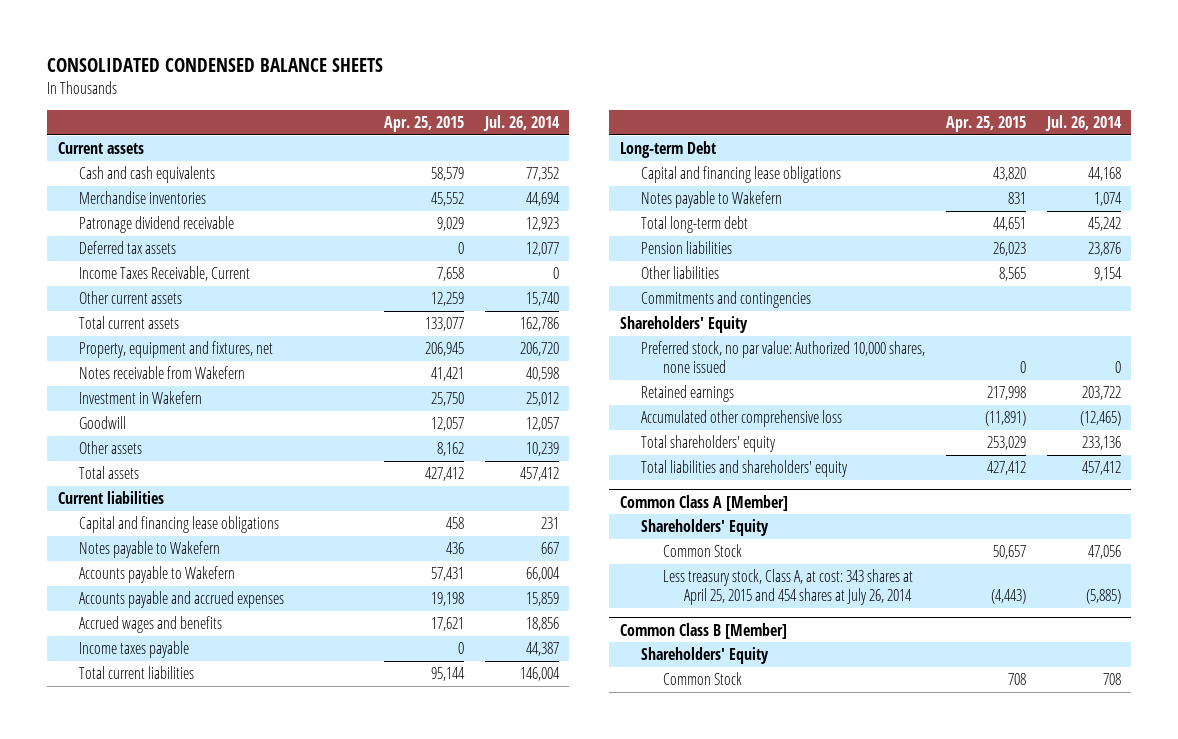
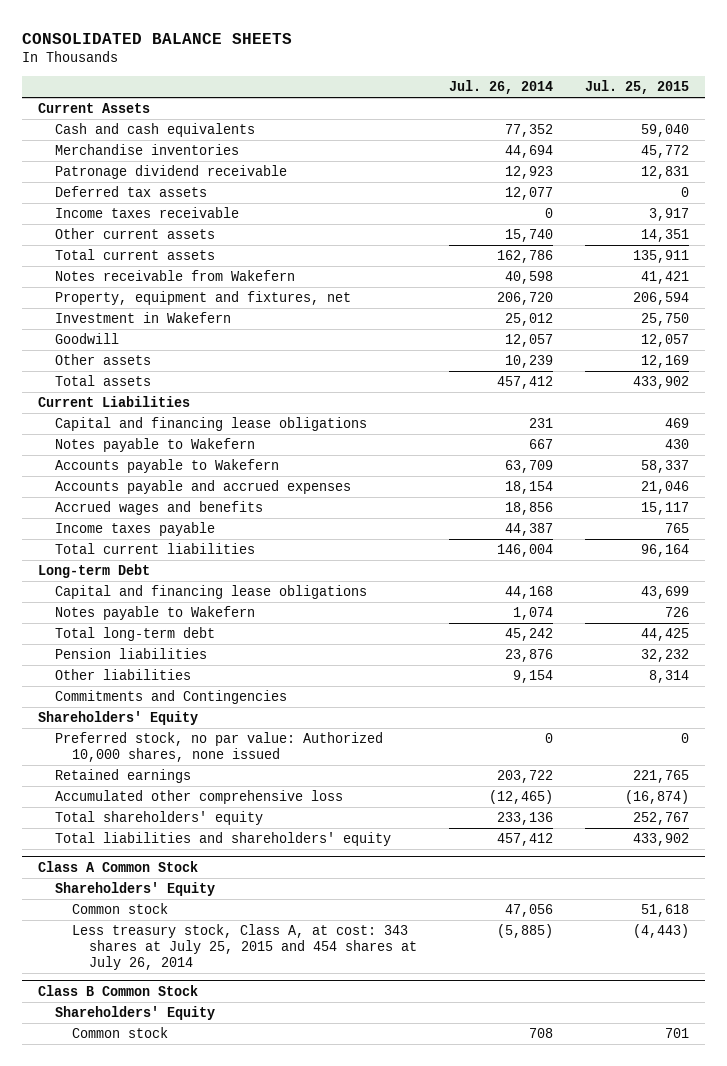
[47,58,384,73] CONSOLIDATED CONDENSED BALANCE SHEETS -> [22,32,293,44] CONSOLIDATED BALANCE SHEETS
[383,116,464,133] Apr. 25, 2015 -> none
none -> [585,80,690,95] Jul. 25, 2015
[57,142,144,155] Current assets -> [38,103,151,114] Current Assets
[79,266,251,282] Income Taxes Receivable, Current -> [55,207,240,219] Income taxes receivable
[79,341,274,359] Property, equipment and fixtures, net -> [55,291,352,306] Property, equipment and fixtures, net
[57,491,164,505] Current liabilities -> [38,396,191,408] Current Liabilities
[525,567,560,582] 66,004 -> [504,460,553,474] 63,709
[525,592,559,607] 15,859 -> [504,481,553,495] 18,154
[641,291,812,309] Commitments and contingencies -> [55,690,288,705] Commitments and Contingencies
[619,494,788,511] Common Class A [Member] -> [38,861,199,873] Class A Common Stock
[662,544,742,558] Common Stock -> [71,903,168,915] Common stock
[662,569,913,606] Less treasury stock, Class A, at cost: 343 shares at April 25, 2015 and 454 shares at July 26, 2014 -> [71,924,417,970] Less treasury stock, Class A, at cost: 343 shares at July 25, 2015 and 454 shares at July 26, 2014
[619,622,787,639] Common Class B [Member] -> [38,985,199,997] Class B Common Stock
[662,672,742,686] Common Stock -> [71,1027,168,1039] Common stock

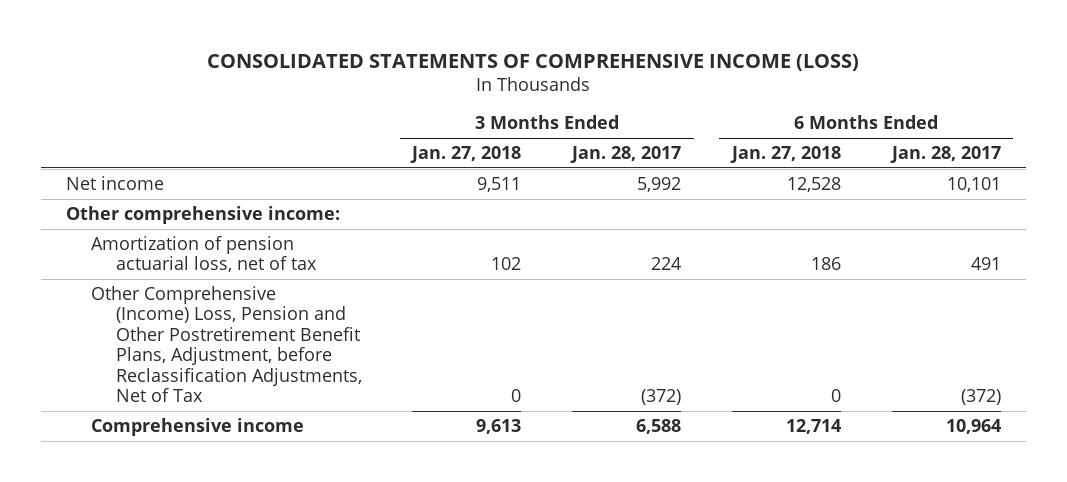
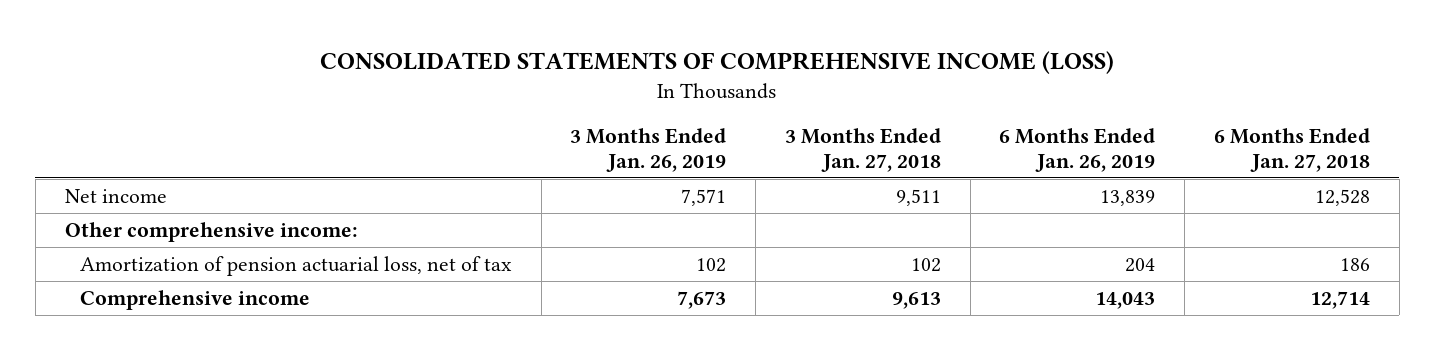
[570,146,682,164] Jan. 28, 2017 -> none
[889,146,1001,164] Jan. 28, 2017 -> none
none -> [570,127,727,172] 3 Months Ended Jan. 26, 2019
none -> [999,127,1156,172] 6 Months Ended Jan. 26, 2019
[90,286,362,403] Other Comprehensive (Income) Loss, Pension and Other Postretirement Benefit Plans, Adjustment, before Reclassification Adjustments, Net of Tax -> none

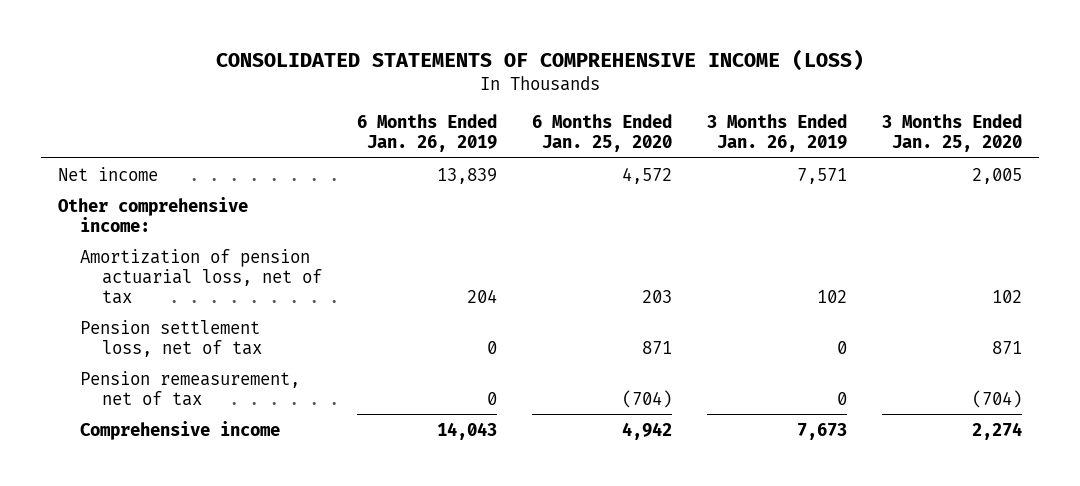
[784,127,941,172] 3 Months Ended Jan. 27, 2018 -> none
[1213,127,1370,172] 6 Months Ended Jan. 27, 2018 -> none
none -> [531,114,672,153] 6 Months Ended Jan. 25, 2020
none -> [881,114,1022,153] 3 Months Ended Jan. 25, 2020
none -> [79,319,262,357] Pension settlement loss, net of tax
none -> [79,370,300,406] Pension remeasurement, net of tax

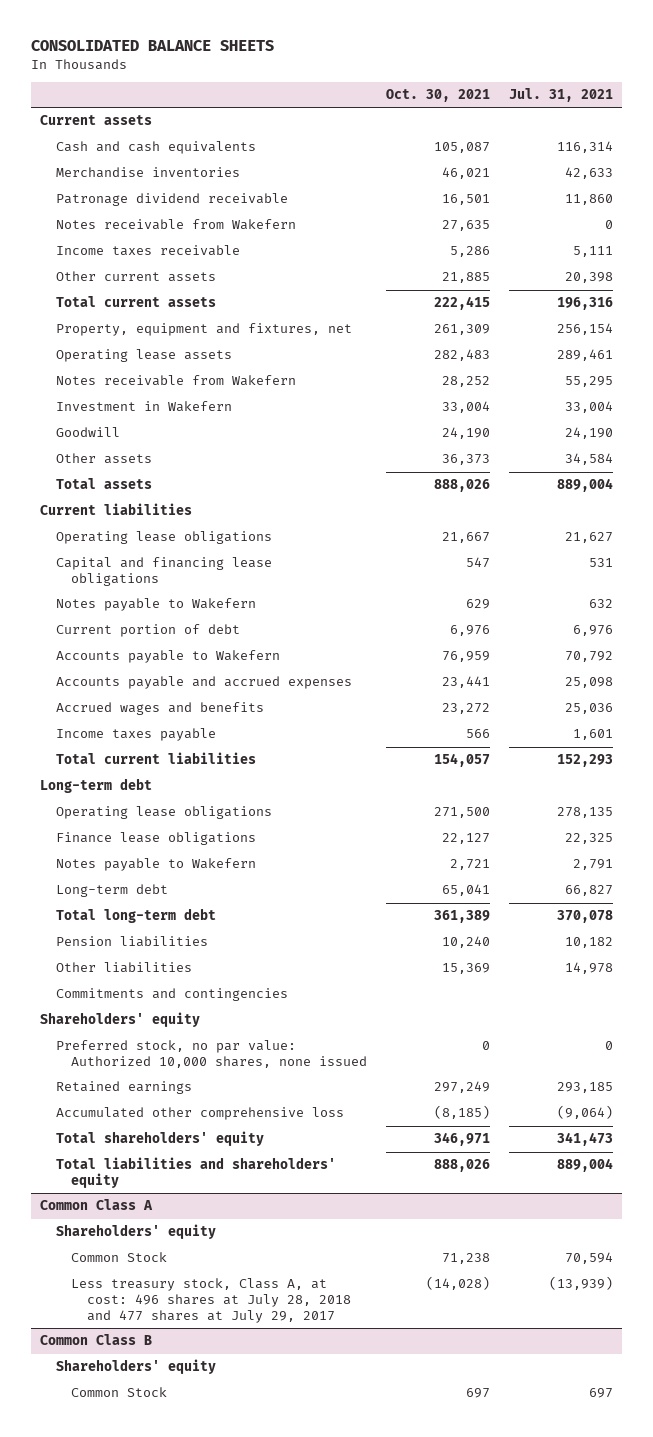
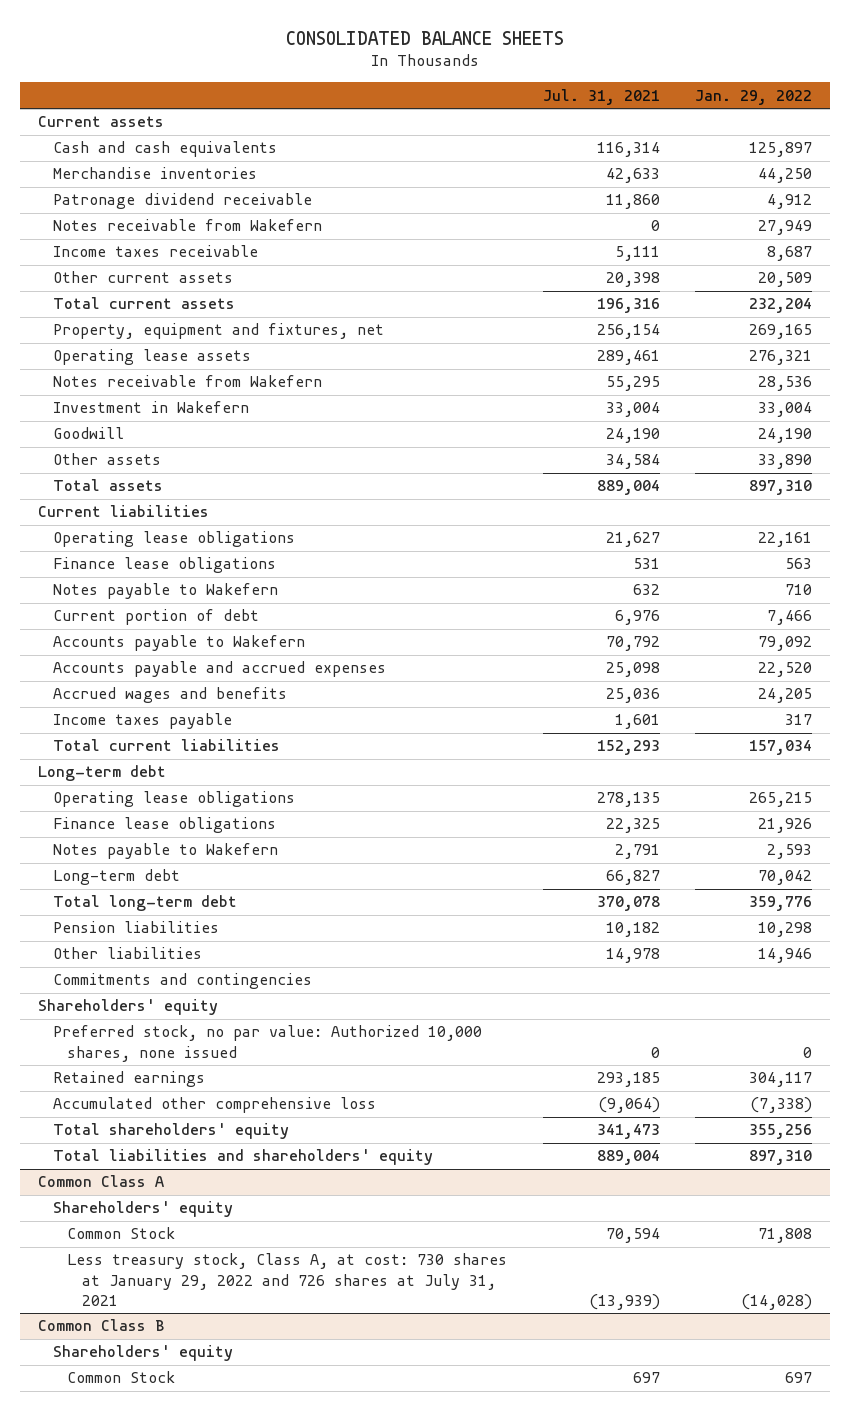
[385,89,490,103] Oct. 30, 2021 -> none
none -> [695,89,813,105] Jan. 29, 2022
[55,557,272,586] Capital and financing lease obligations -> [52,557,276,574] Finance lease obligations
[71,1278,351,1323] Less treasury stock, Class A, at cost: 496 shares at July 28, 2018 and 477 shares at July 29, 2017 -> [67,1253,508,1306] Less treasury stock, Class A, at cost: 730 shares at January 29, 2022 and 726 shares at July 31, 2021

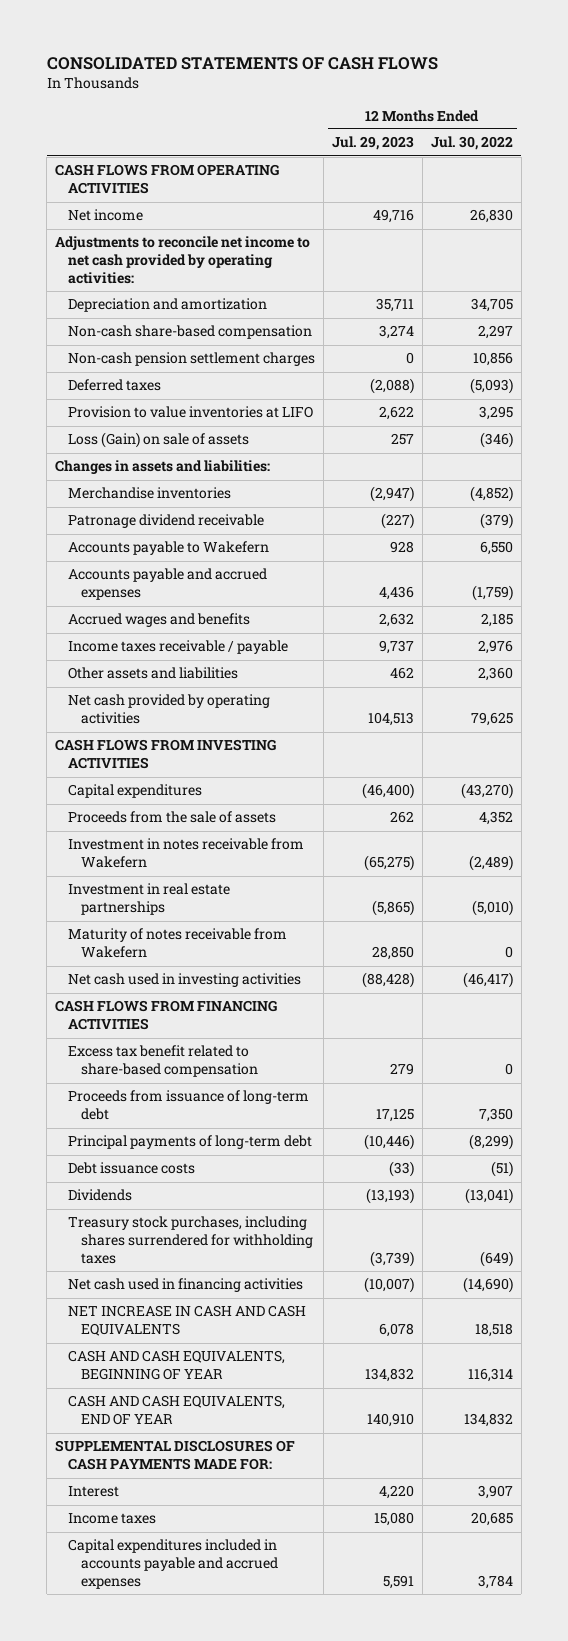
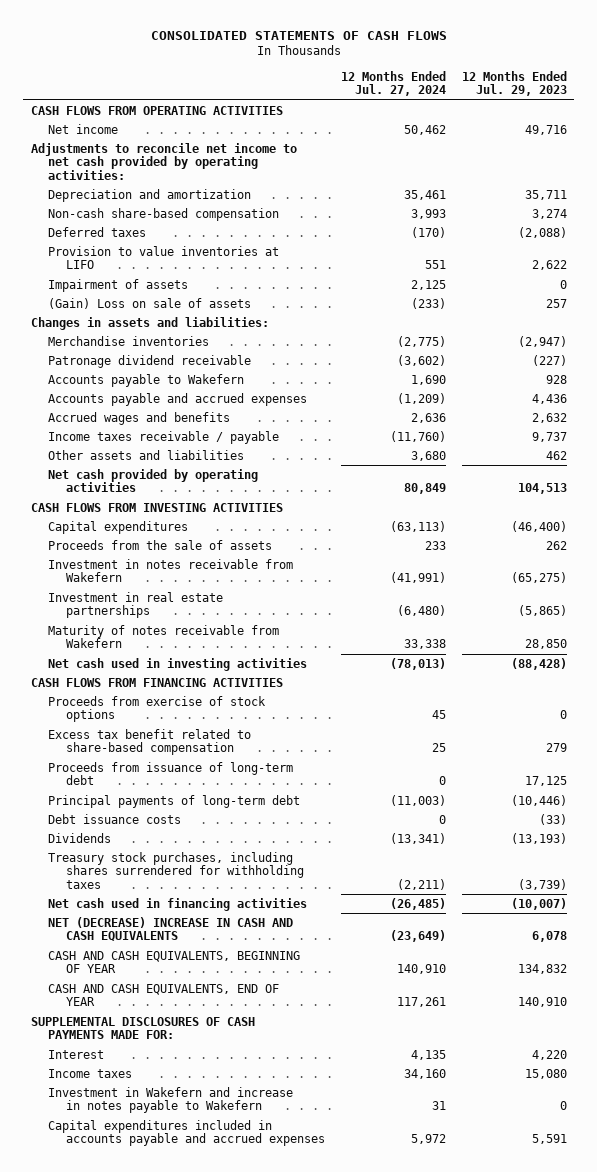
[430,136,513,151] Jul. 30, 2022 -> none
none -> [340,70,446,96] 12 Months Ended Jul. 27, 2024
[67,352,315,367] Non-cash pension settlement charges -> none
none -> [48,278,189,292] Impairment of assets
[67,432,249,449] Loss (Gain) on sale of assets -> [48,297,252,309] (Gain) Loss on sale of assets
none -> [48,695,267,723] Proceeds from exercise of stock options
[67,1305,306,1337] NET INCREASE IN CASH AND CASH EQUIVALENTS -> [48,916,294,942] NET (DECREASE) INCREASE IN CASH AND CASH EQUIVALENTS
none -> [48,1086,294,1114] Investment in Wakefern and increase in notes payable to Wakefern

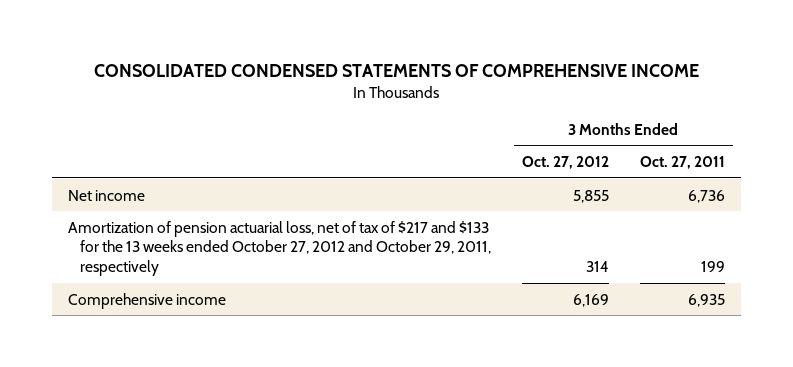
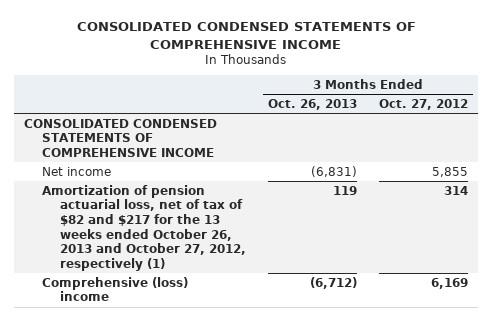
[639,155,725,169] Oct. 27, 2011 -> none
none -> [267,99,357,111] Oct. 26, 2013
none -> [24,118,218,157] CONSOLIDATED CONDENSED STATEMENTS OF COMPREHENSIVE INCOME
[67,220,491,277] Amortization of pension actuarial loss, net of tax of $217 and $133 for the 13 weeks ended October 27, 2012 and October 29, 2011, respectively -> [42,184,247,271] Amortization of pension actuarial loss, net of tax of $82 and $217 for the 13 weeks ended October 26, 2013 and October 27, 2012, respectively (1)
[67,292,226,309] Comprehensive income -> [42,276,189,302] Comprehensive (loss) income

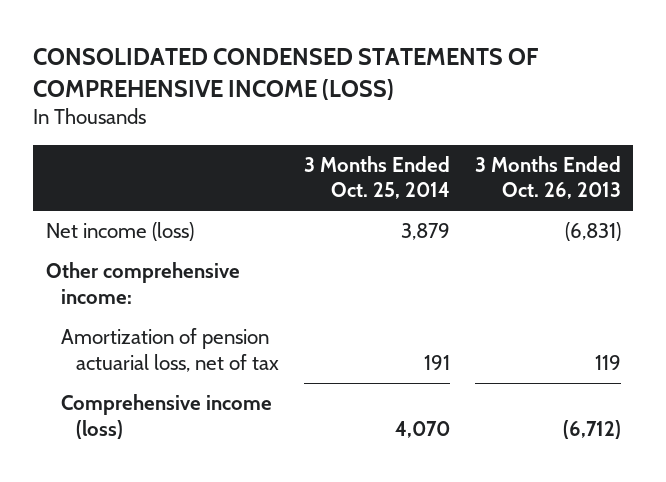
[77,22,417,49] CONSOLIDATED CONDENSED STATEMENTS OF COMPREHENSIVE INCOME -> [33,47,539,100] CONSOLIDATED CONDENSED STATEMENTS OF COMPREHENSIVE INCOME (LOSS)
[378,99,468,111] Oct. 27, 2012 -> none
none -> [304,156,451,200] 3 Months Ended Oct. 25, 2014
[24,118,218,157] CONSOLIDATED CONDENSED STATEMENTS OF COMPREHENSIVE INCOME -> none
[42,166,112,176] Net income -> [45,222,194,242] Net income (loss)
none -> [45,262,240,304] Other comprehensive income:
[42,184,247,271] Amortization of pension actuarial loss, net of tax of $82 and $217 for the 13 weeks ended October 26, 2013 and October 27, 2012, respectively (1) -> [60,328,280,372] Amortization of pension actuarial loss, net of tax
[42,276,189,302] Comprehensive (loss) income -> [60,394,272,439] Comprehensive income (loss)

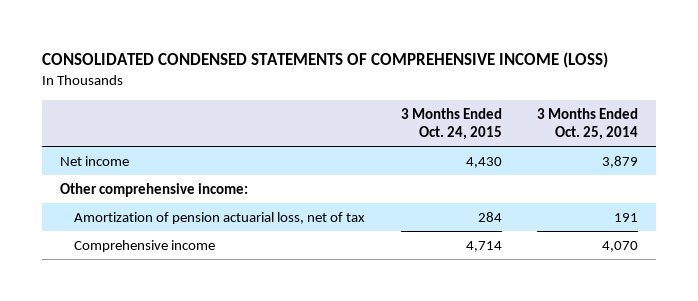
[474,156,621,200] 3 Months Ended Oct. 26, 2013 -> none
none -> [400,108,502,141] 3 Months Ended Oct. 24, 2015
[45,222,194,242] Net income (loss) -> [59,155,129,166] Net income
[60,394,272,439] Comprehensive income (loss) -> [74,239,216,252] Comprehensive income

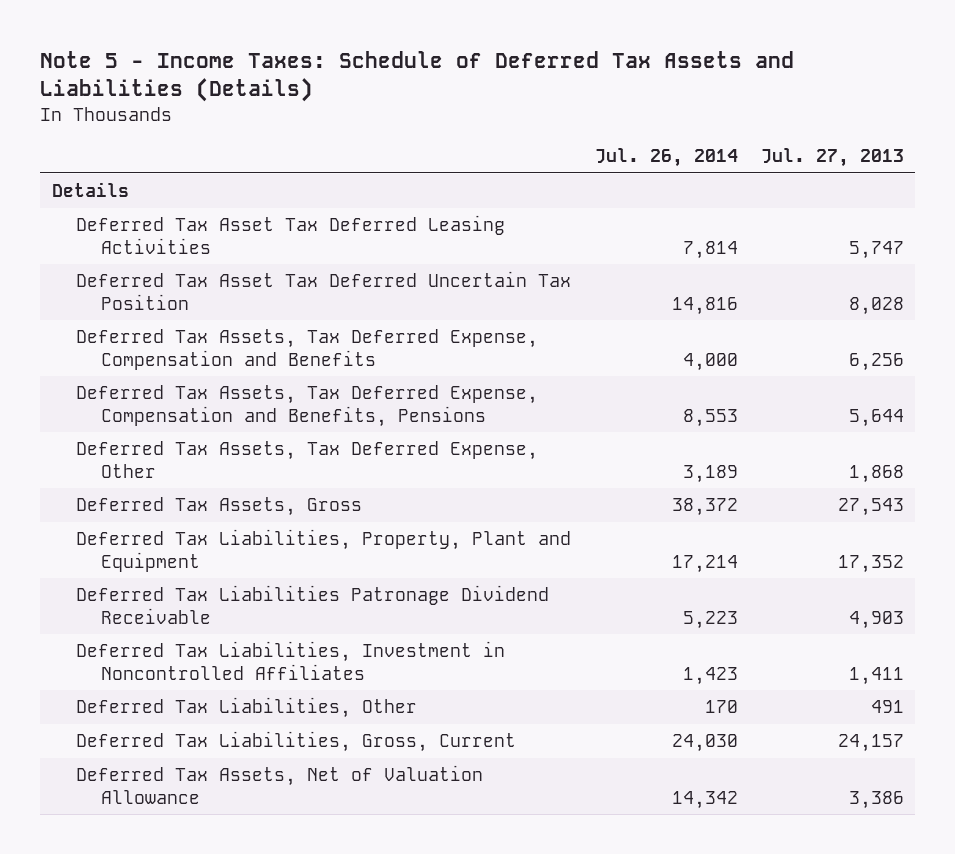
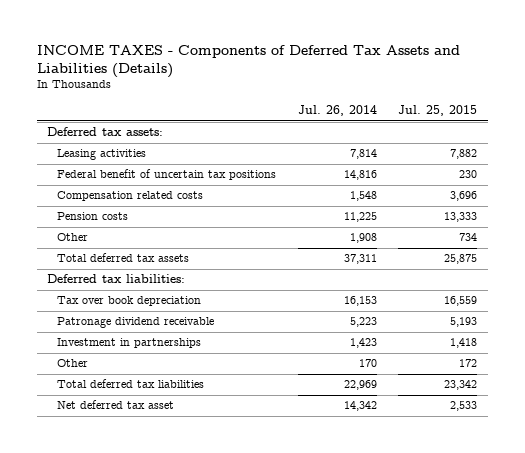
[40,51,795,103] Note 5 - Income Taxes: Schedule of Deferred Tax Assets and Liabilities (Details) -> [36,44,460,78] INCOME TAXES - Components of Deferred Tax Assets and Liabilities (Details)
[760,147,904,167] Jul. 27, 2013 -> none
none -> [398,105,478,117] Jul. 25, 2015
[51,182,129,198] Details -> none
[76,329,539,370] Deferred Tax Assets, Tax Deferred Expense, Compensation and Benefits -> none
[76,385,539,427] Deferred Tax Assets, Tax Deferred Expense, Compensation and Benefits, Pensions -> none
[76,529,572,572] Deferred Tax Liabilities, Property, Plant and Equipment -> none
none -> [47,127,164,137] Deferred tax assets:
[76,215,506,254] Deferred Tax Asset Tax Deferred Leasing Activities -> [56,149,146,161] Leasing activities
[76,271,572,310] Deferred Tax Asset Tax Deferred Uncertain Tax Position -> [56,169,276,181] Federal benefit of uncertain tax positions
none -> [56,191,203,202] Compensation related costs
none -> [56,212,128,221] Pension costs
[76,441,539,478] Deferred Tax Assets, Tax Deferred Expense, Other -> [56,233,88,242] Other
[682,464,738,483] 3,189 -> [349,233,377,244] 1,908
[76,497,363,517] Deferred Tax Assets, Gross -> [56,253,189,263] Total deferred tax assets
[671,498,738,517] 38,372 -> [343,254,377,265] 37,311
none -> [47,274,186,284] Deferred tax liabilities:
none -> [56,296,201,307] Tax over book depreciation
[76,585,550,624] Deferred Tax Liabilities Patronage Dividend Receivable -> [56,317,214,329] Patronage dividend receivable
[76,641,506,680] Deferred Tax Liabilities, Investment in Noncontrolled Affiliates -> [56,338,201,349] Investment in partnerships
[76,697,418,719] Deferred Tax Liabilities, Other -> [56,359,88,368] Other
[76,731,517,753] Deferred Tax Liabilities, Gross, Current -> [56,379,204,389] Total deferred tax liabilities
[671,734,738,753] 24,030 -> [343,380,377,391] 22,969
[76,765,484,804] Deferred Tax Assets, Net of Valuation Allowance -> [56,400,174,410] Net deferred tax asset

